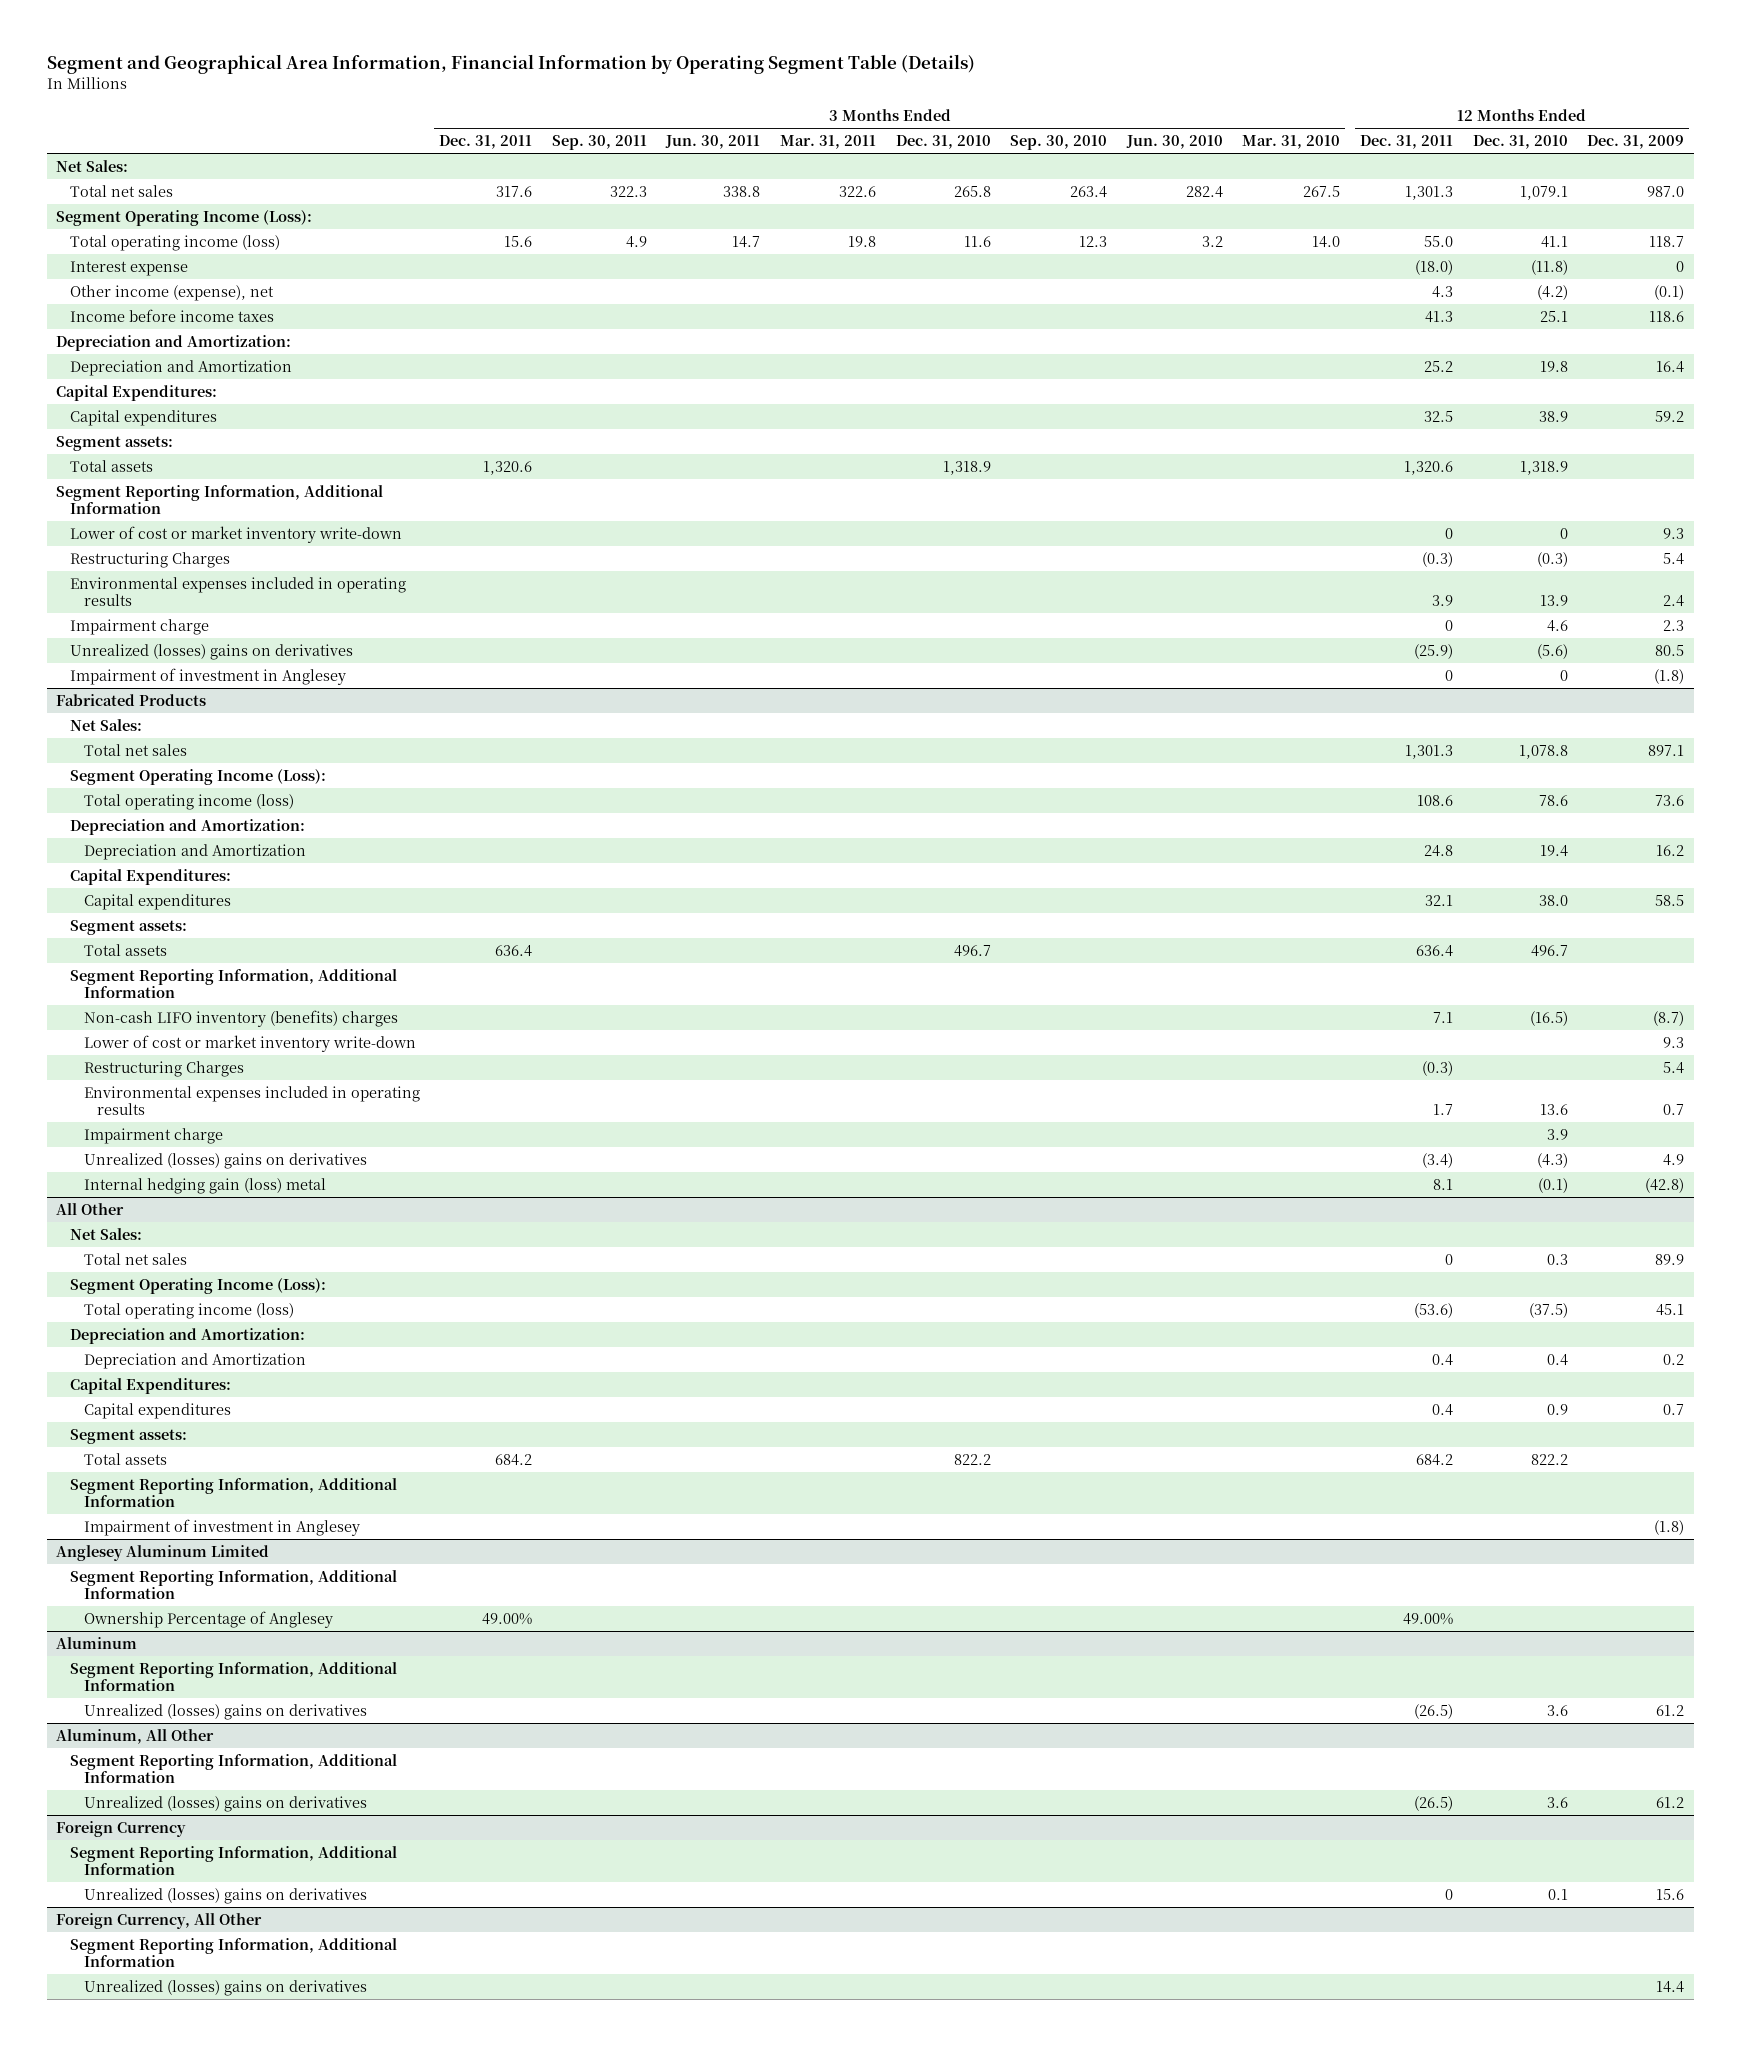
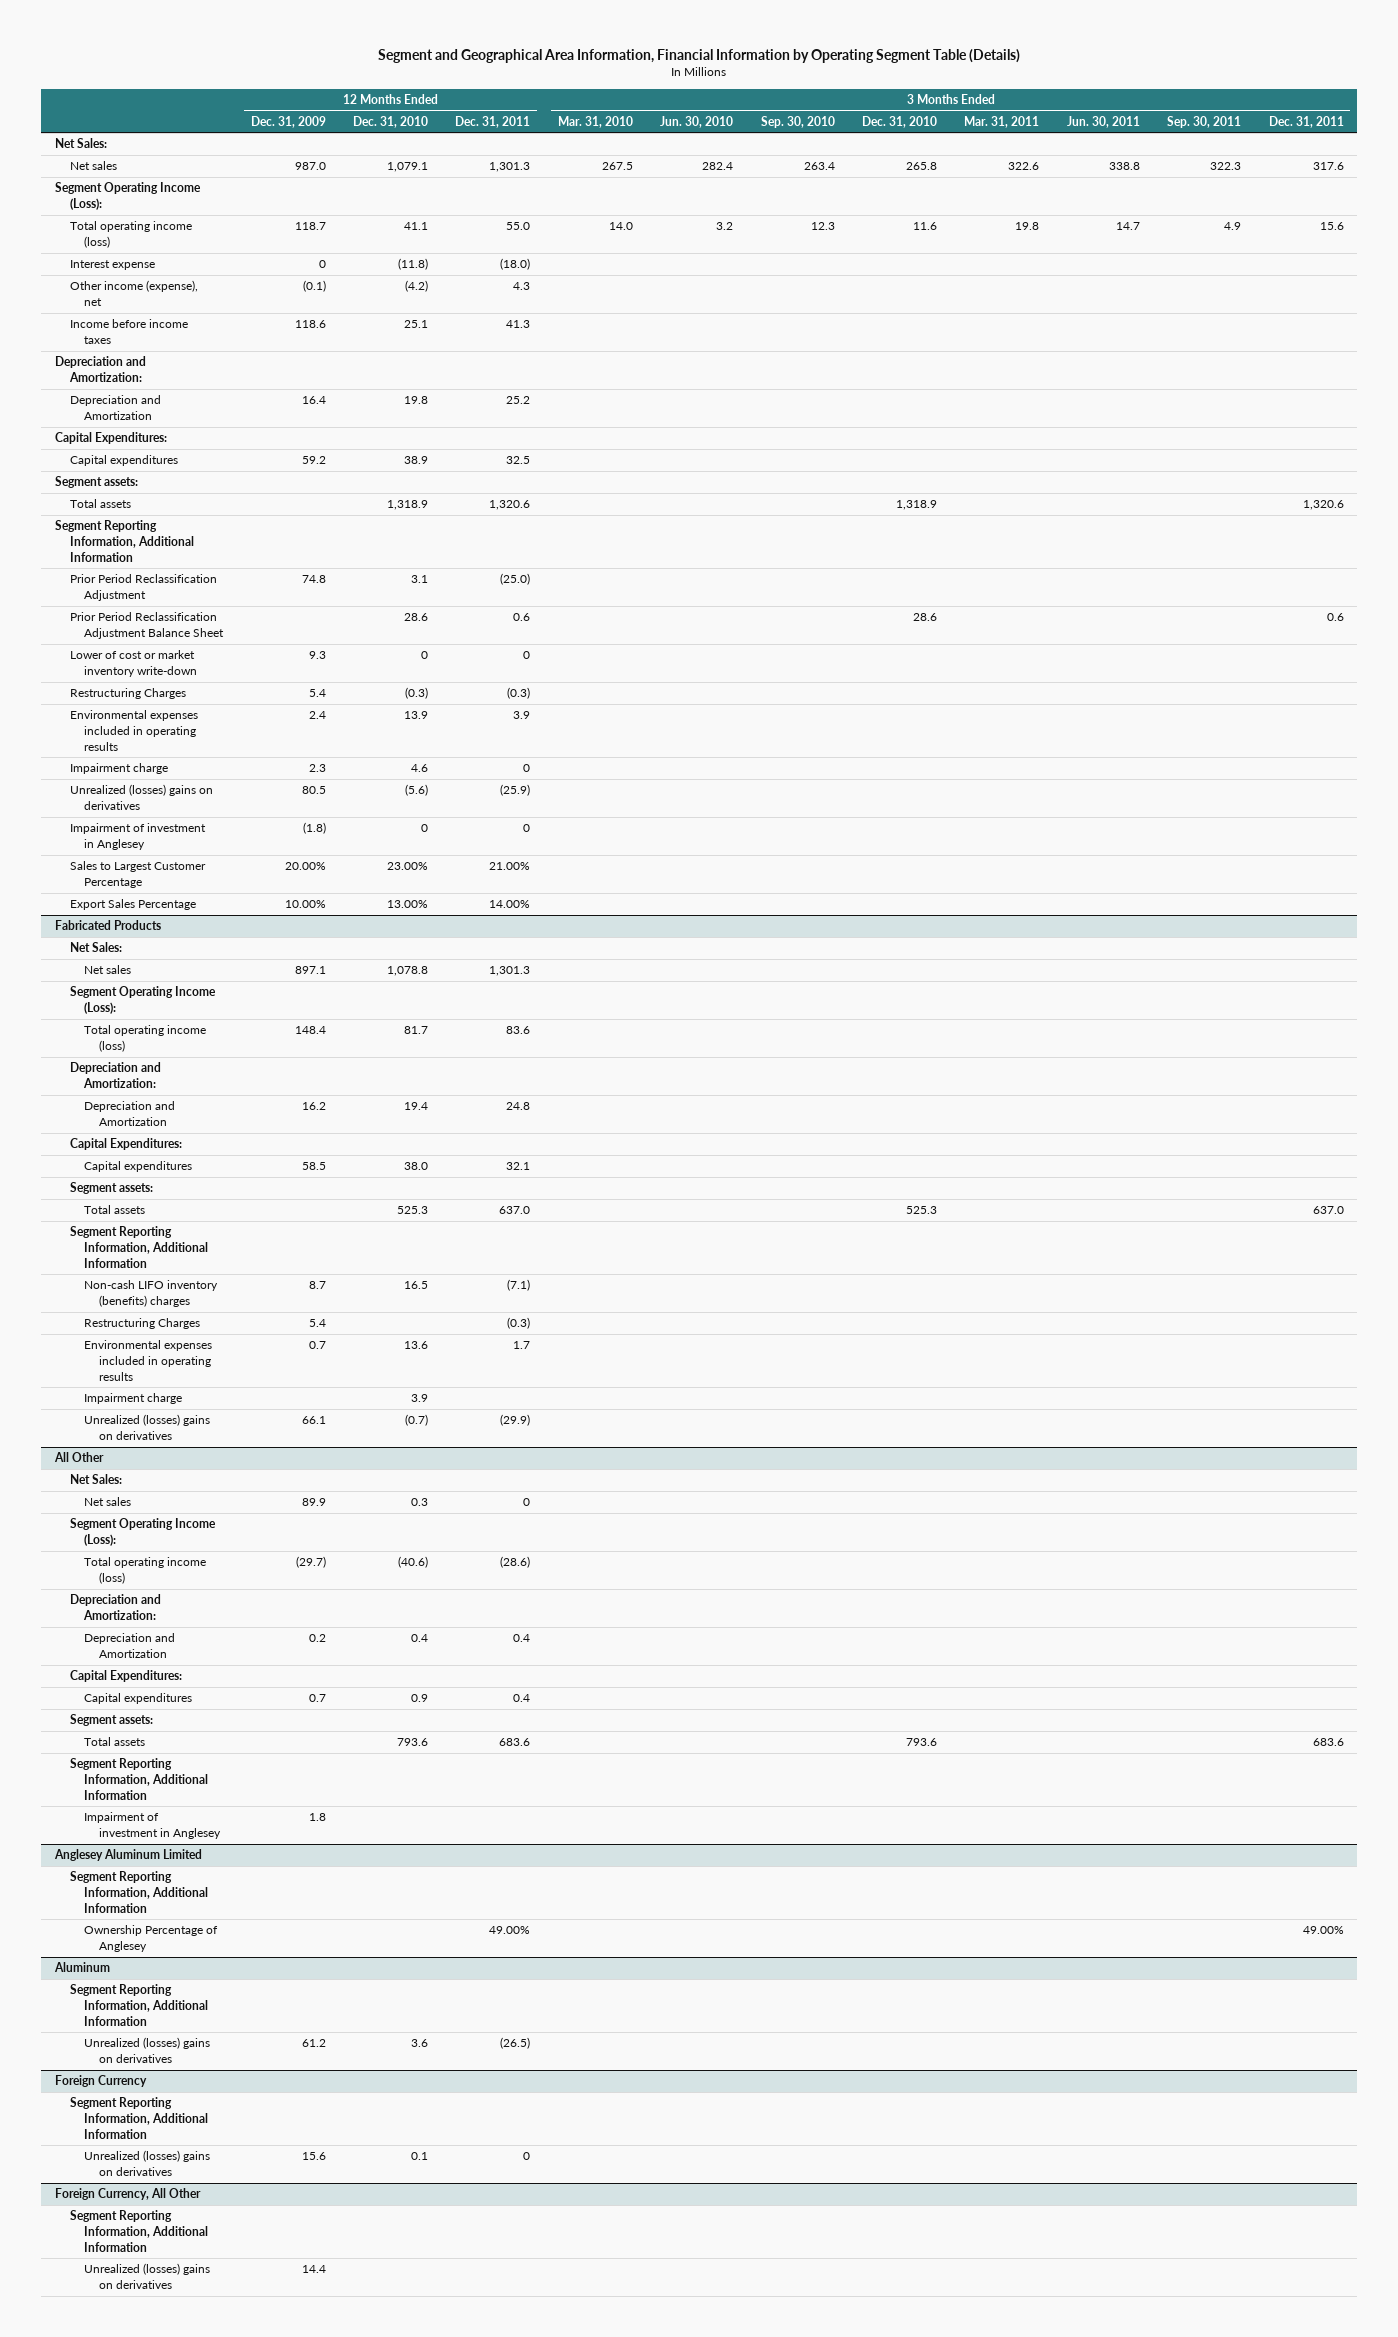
[69,184,173,197] Total net sales -> [69,161,117,171] Net sales
none -> [69,574,217,602] Prior Period Reclassification Adjustment
none -> [69,612,225,640] Prior Period Reclassification Adjustment Balance Sheet
none -> [69,861,206,889] Sales to Largest Customer Percentage
none -> [69,899,196,911] Export Sales Percentage
[83,743,187,756] Total net sales -> [84,965,132,975] Net sales
[1417,794,1454,806] 108.6 -> [506,1026,531,1035] 83.6
[1538,794,1568,806] 78.6 -> [404,1026,429,1035] 81.7
[1655,794,1685,806] 73.6 -> [294,1026,326,1035] 148.4
[495,944,533,957] 636.4 -> [1312,1206,1344,1215] 637.0
[953,944,991,957] 496.7 -> [906,1206,938,1215] 525.3
[1416,944,1454,957] 636.4 -> [499,1206,531,1215] 637.0
[1530,944,1568,957] 496.7 -> [397,1206,429,1215] 525.3
[83,1034,416,1052] Lower of cost or market inventory write-down -> none
[1433,1011,1454,1023] 7.1 -> [507,1279,531,1292] (7.1)
[1529,1010,1568,1026] (16.5) -> [404,1281,429,1290] 16.5
[1653,1010,1685,1026] (8.7) -> [308,1281,326,1290] 8.7
[83,1177,326,1194] Internal hedging gain (loss) metal -> none
[1422,1152,1454,1168] (3.4) -> [500,1414,531,1427] (29.9)
[1536,1152,1568,1168] (4.3) -> [405,1414,429,1427] (0.7)
[1663,1153,1685,1166] 4.9 -> [301,1416,326,1425] 66.1
[83,1252,187,1265] Total net sales -> [84,1497,132,1507] Net sales
[1414,1302,1454,1318] (53.6) -> [500,1556,531,1569] (28.6)
[1528,1302,1568,1318] (37.5) -> [398,1556,429,1569] (40.6)
[1656,1303,1685,1316] 45.1 -> [295,1556,326,1569] (29.7)
[495,1453,533,1466] 684.2 -> [1312,1738,1344,1747] 683.6
[953,1453,991,1465] 822.2 -> [906,1738,938,1747] 793.6
[1416,1453,1454,1466] 684.2 -> [499,1738,531,1747] 683.6
[1530,1453,1568,1465] 822.2 -> [397,1738,429,1747] 793.6
[1654,1519,1685,1535] (1.8) -> [308,1813,326,1822] 1.8
[56,1728,215,1744] Aluminum, All Other -> none
[69,1753,397,1783] Segment Reporting Information, Additional Information -> none
[83,1795,367,1812] Unrealized (losses) gains on derivatives -> none

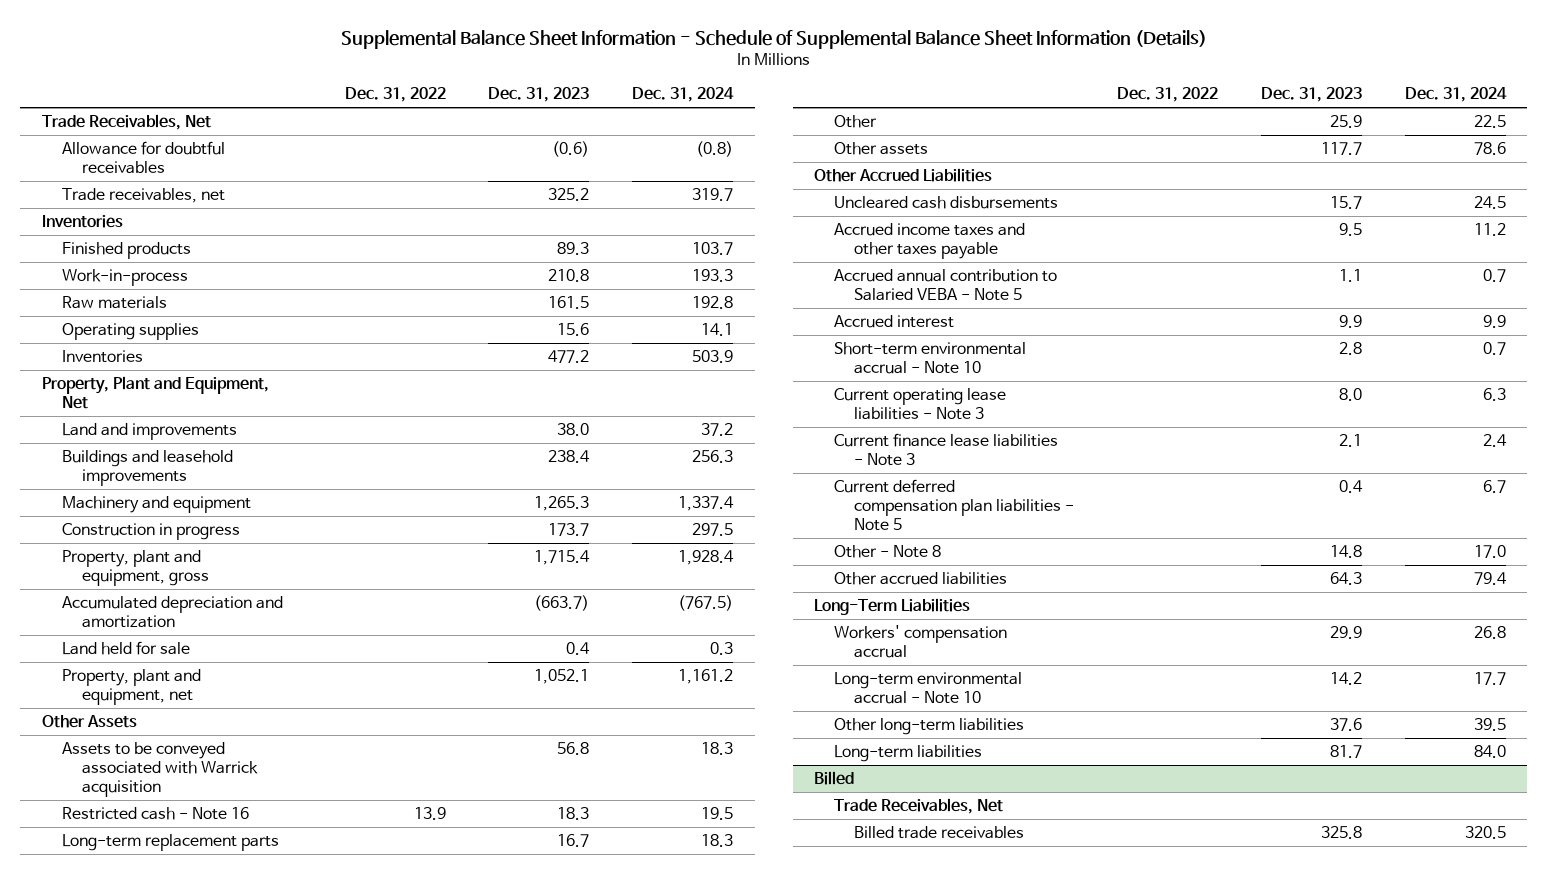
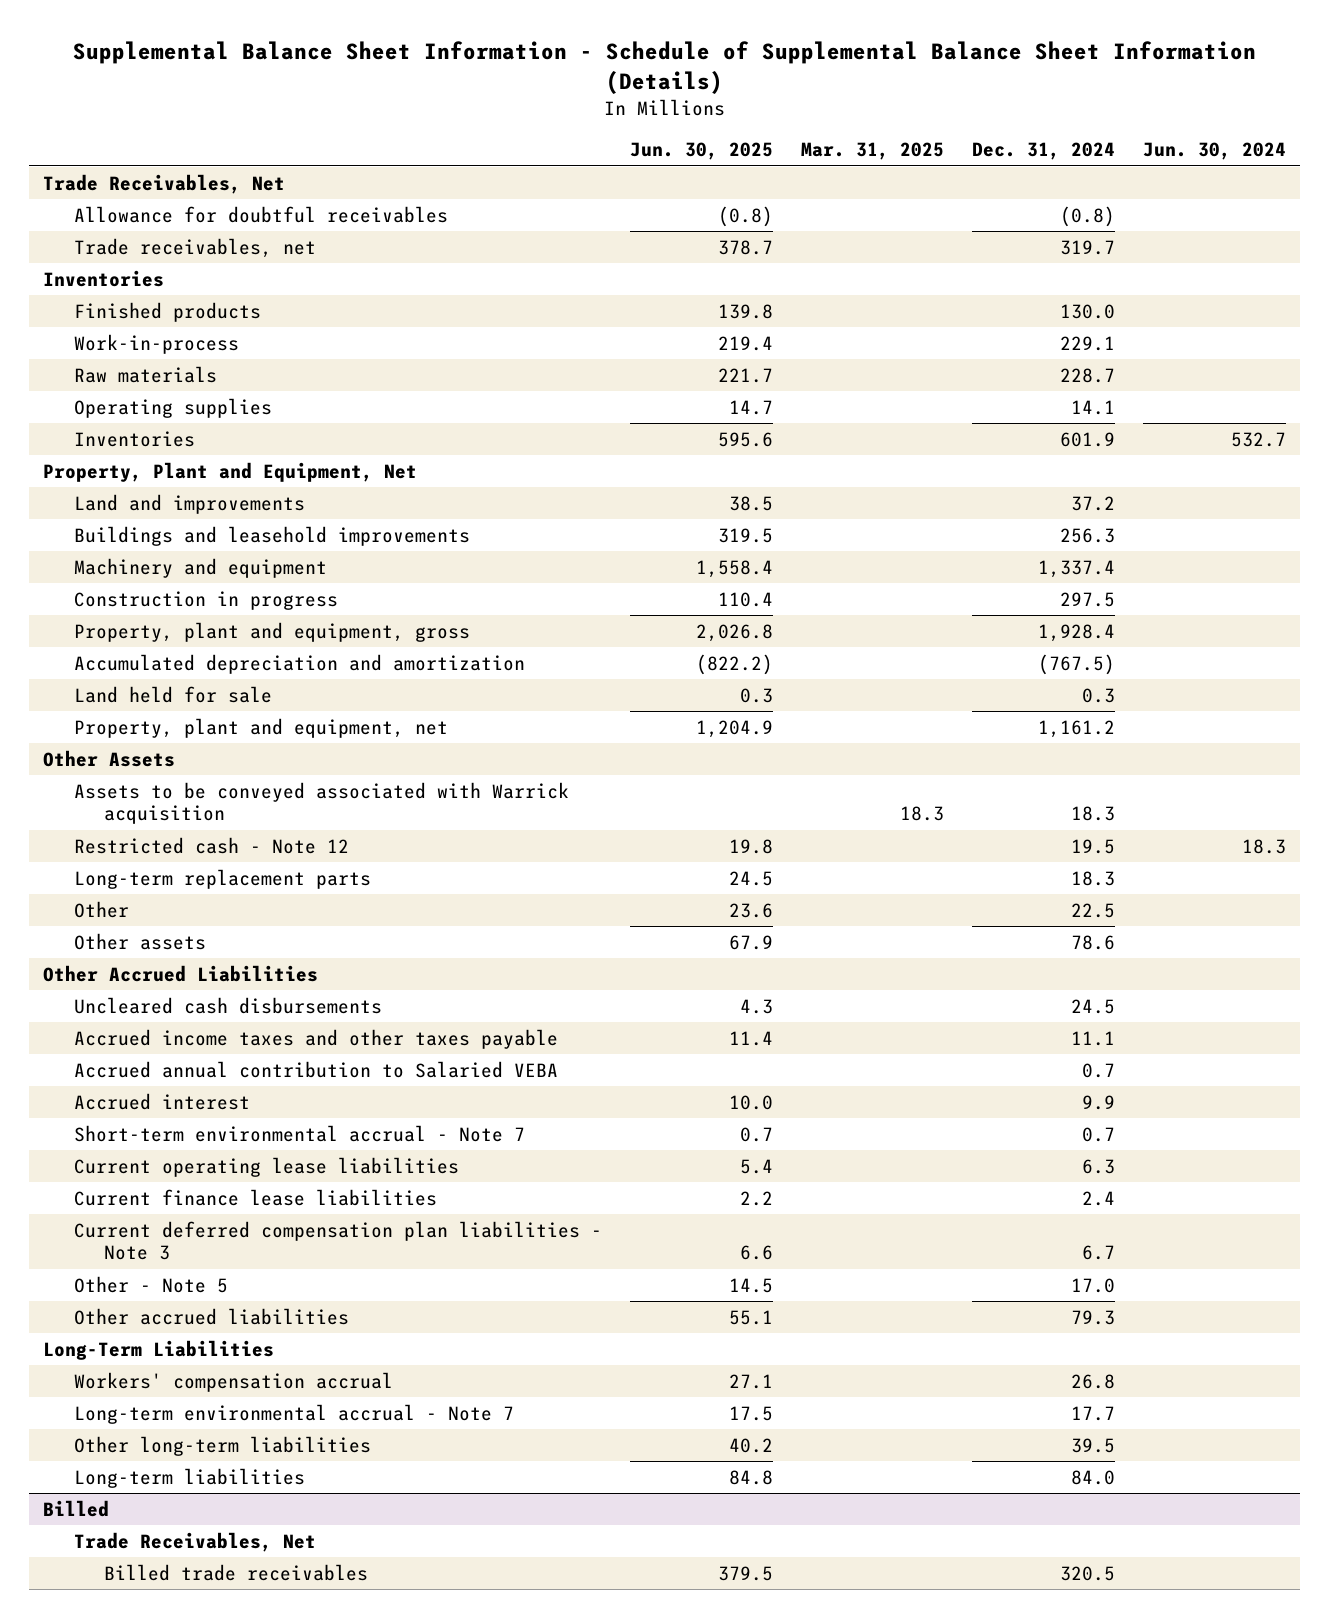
[344,87,446,103] Dec. 31, 2022 -> none
[488,87,590,103] Dec. 31, 2023 -> none
none -> [629,142,773,161] Jun. 30, 2025
none -> [800,142,944,161] Mar. 31, 2025
none -> [1142,142,1286,161] Jun. 30, 2024
[692,242,734,256] 103.7 -> [1059,303,1115,319] 130.0
[692,269,734,283] 193.3 -> [1059,335,1115,351] 229.1
[692,296,734,310] 192.8 -> [1059,367,1115,383] 228.7
[692,350,734,364] 503.9 -> [1059,431,1115,447] 601.9
[61,807,249,821] Restricted cash - Note 16 -> [73,836,349,854] Restricted cash - Note 12
[1473,223,1506,237] 11.2 -> [1070,1030,1115,1046] 11.1
[834,269,1058,301] Accrued annual contribution to Salaried VEBA - Note 5 -> [73,1060,558,1078] Accrued annual contribution to Salaried VEBA
[834,342,1027,374] Short-term environmental accrual - Note 10 -> [73,1124,525,1142] Short-term environmental accrual - Note 7
[834,388,1007,420] Current operating lease liabilities - Note 3 -> [73,1156,459,1177] Current operating lease liabilities
[834,433,1059,466] Current finance lease liabilities - Note 3 -> [73,1188,437,1206] Current finance lease liabilities
[834,479,1075,531] Current deferred compensation plan liabilities - Note 5 -> [73,1220,602,1261] Current deferred compensation plan liabilities - Note 3
[834,545,942,559] Other - Note 8 -> [73,1275,228,1293] Other - Note 5
[1473,572,1507,586] 79.4 -> [1070,1309,1115,1325] 79.3
[834,672,1023,704] Long-term environmental accrual - Note 10 -> [73,1403,514,1424] Long-term environmental accrual - Note 7

